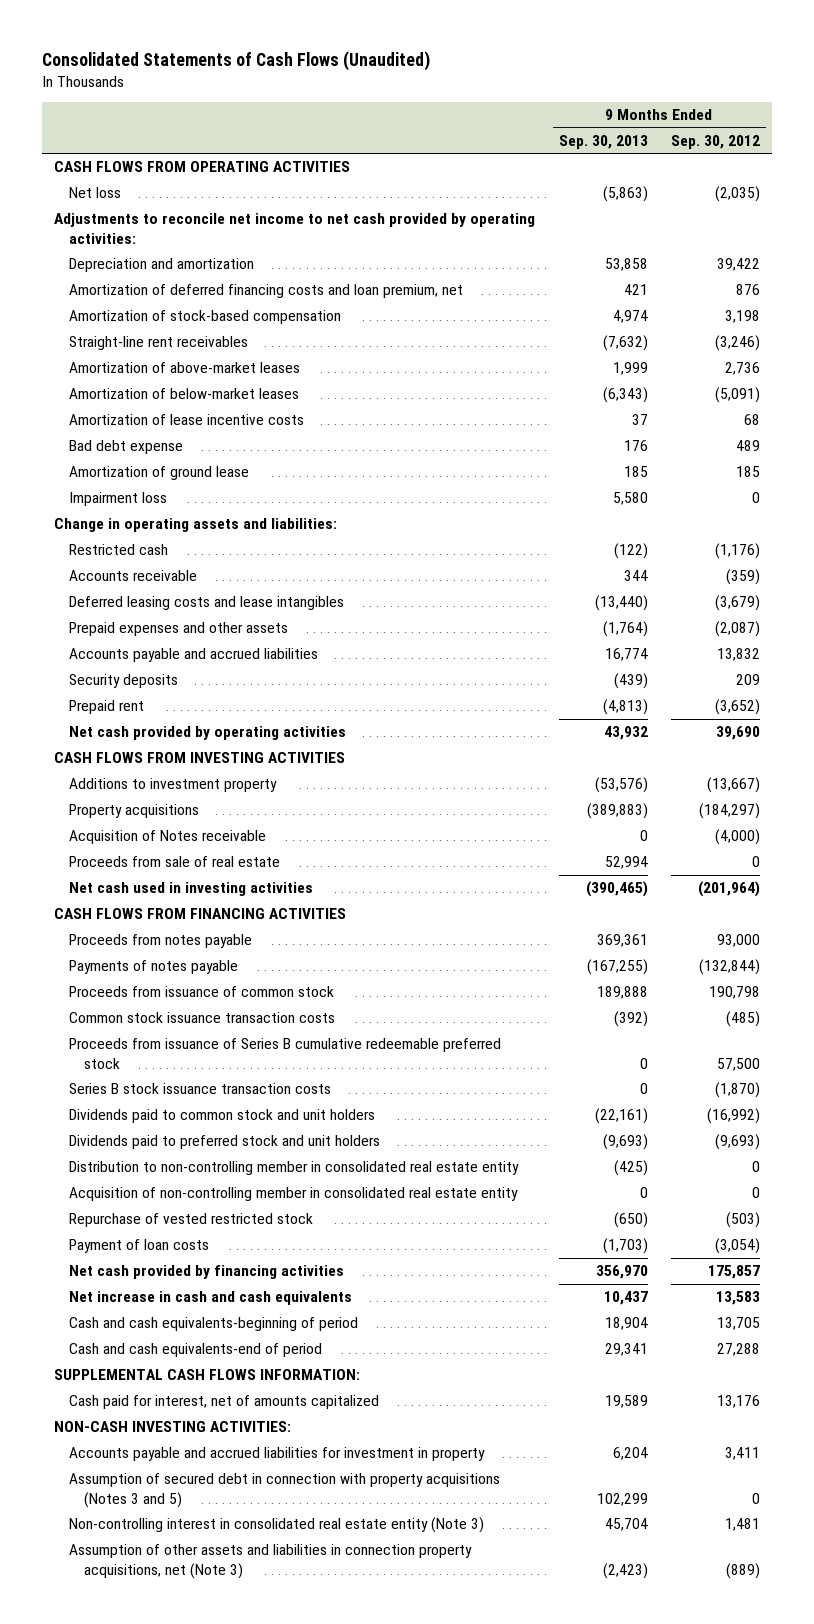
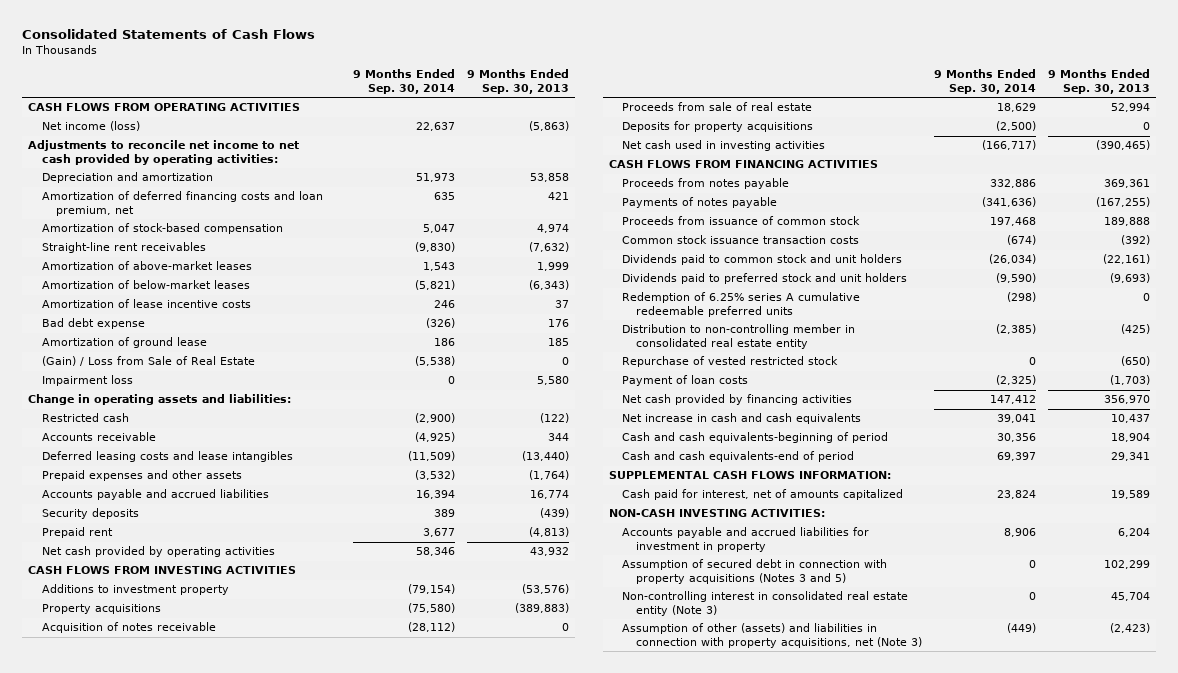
[42,50,431,71] Consolidated Statements of Cash Flows (Unaudited) -> [22,29,316,40] Consolidated Statements of Cash Flows
[671,134,761,149] Sep. 30, 2012 -> none
none -> [353,69,456,94] 9 Months Ended Sep. 30, 2014
[68,187,121,199] Net loss -> [41,121,140,132] Net income (loss)
none -> [41,356,255,367] (Gain) / Loss from Sale of Real Estate
[68,830,266,845] Acquisition of Notes receivable -> [41,622,216,634] Acquisition of notes receivable
none -> [622,121,814,133] Deposits for property acquisitions
[68,1038,501,1069] Proceeds from issuance of Series B cumulative redeemable preferred stock -> none
[68,1083,331,1095] Series B stock issuance transaction costs -> none
none -> [622,292,861,317] Redemption of 6.25% series A cumulative redeemable preferred units
[68,1187,518,1202] Acquisition of non-controlling member in consolidated real estate entity -> none
[68,1544,472,1579] Assumption of other assets and liabilities in connection property acquisitions, net (Note 3) -> [622,623,923,648] Assumption of other (assets) and liabilities in connection with property acquisitions, net (Note 3)

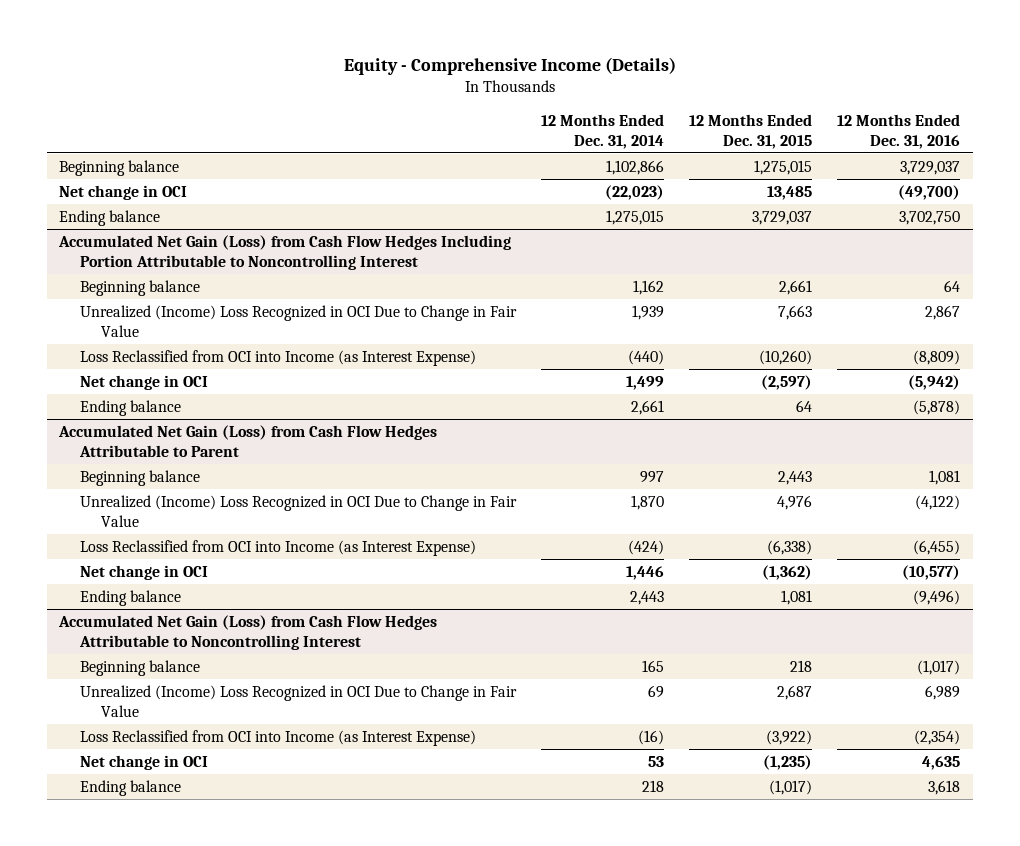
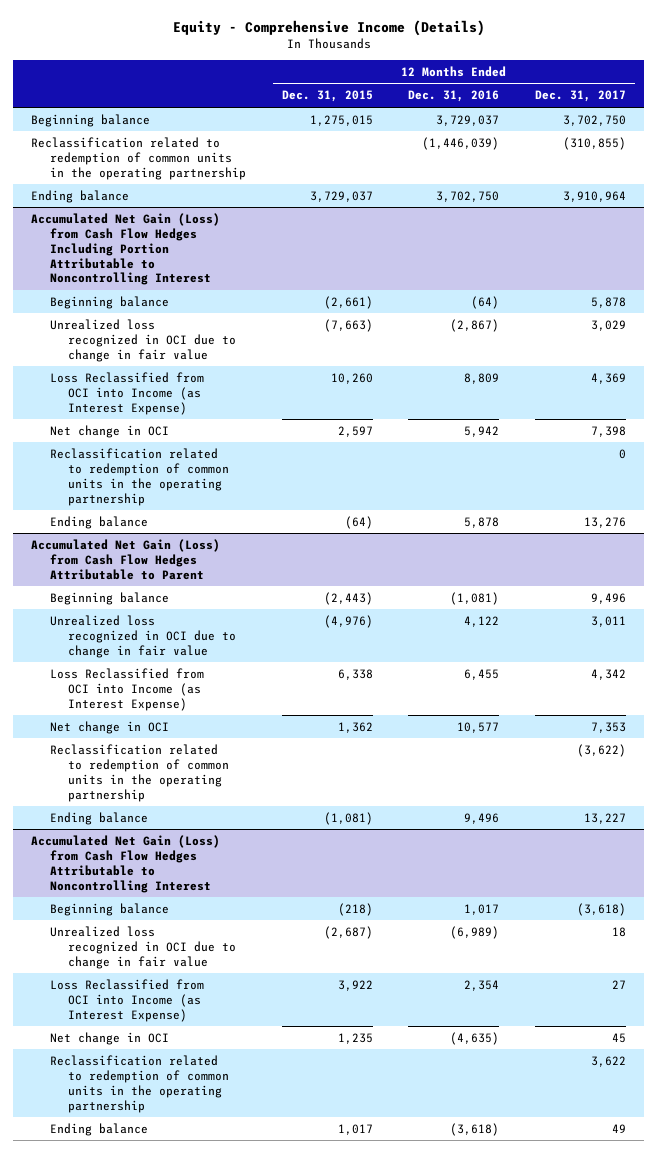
[541,114,665,149] 12 Months Ended Dec. 31, 2014 -> none
none -> [535,90,627,103] Dec. 31, 2017
[59,184,188,200] Net change in OCI -> none
none -> [31,136,246,180] Reclassification related to redemption of common units in the operating partnership
[779,279,813,295] 2,661 -> [323,295,373,309] (2,661)
[944,279,961,292] 64 -> [471,295,500,309] (64)
[80,304,518,337] Unrealized (Income) Loss Recognized in OCI Due to Change in Fair Value -> [49,318,237,362] Unrealized loss recognized in OCI due to change in fair value
[778,304,813,320] 7,663 -> [323,318,373,332] (7,663)
[925,304,961,320] 2,867 -> [450,318,500,332] (2,867)
[759,349,813,365] (10,260) -> [330,372,373,384] 10,260
[913,349,961,365] (8,809) -> [464,372,500,384] 8,809
[761,374,813,390] (2,597) -> [337,425,373,437] 2,597
[908,374,961,390] (5,942) -> [464,425,500,437] 5,942
none -> [49,447,230,506] Reclassification related to redemption of common units in the operating partnership
[796,399,813,412] 64 -> [344,515,373,529] (64)
[913,399,961,415] (5,878) -> [464,516,500,528] 5,878
[778,470,813,485] 2,443 -> [323,591,373,605] (2,443)
[929,469,961,485] 1,081 -> [450,591,500,605] (1,081)
[80,494,518,527] Unrealized (Income) Loss Recognized in OCI Due to Change in Fair Value -> [49,614,237,658] Unrealized loss recognized in OCI due to change in fair value
[777,494,813,510] 4,976 -> [323,614,373,628] (4,976)
[915,494,961,510] (4,122) -> [464,615,500,627] 4,122
[767,539,813,555] (6,338) -> [337,668,373,680] 6,338
[913,539,961,555] (6,455) -> [464,668,500,680] 6,455
[762,564,813,580] (1,362) -> [337,721,373,733] 1,362
[902,564,961,580] (10,577) -> [457,721,500,733] 10,577
none -> [49,743,230,802] Reclassification related to redemption of common units in the operating partnership
[781,589,813,605] 1,081 -> [323,811,373,825] (1,081)
[913,589,961,605] (9,496) -> [464,812,500,824] 9,496
[790,659,813,672] 218 -> [337,902,373,916] (218)
[917,659,961,675] (1,017) -> [464,903,500,915] 1,017
[80,684,518,717] Unrealized (Income) Loss Recognized in OCI Due to Change in Fair Value -> [49,925,237,969] Unrealized loss recognized in OCI due to change in fair value
[777,684,813,700] 2,687 -> [323,925,373,939] (2,687)
[925,684,961,700] 6,989 -> [450,925,500,939] (6,989)
[766,729,813,745] (3,922) -> [337,979,373,991] 3,922
[914,729,961,745] (2,354) -> [464,979,500,991] 2,354
[763,754,813,770] (1,235) -> [337,1032,373,1044] 1,235
[922,755,961,770] 4,635 -> [450,1031,500,1045] (4,635)
none -> [49,1054,230,1113] Reclassification related to redemption of common units in the operating partnership
[769,779,813,795] (1,017) -> [337,1123,373,1135] 1,017
[928,779,961,795] 3,618 -> [450,1122,500,1136] (3,618)

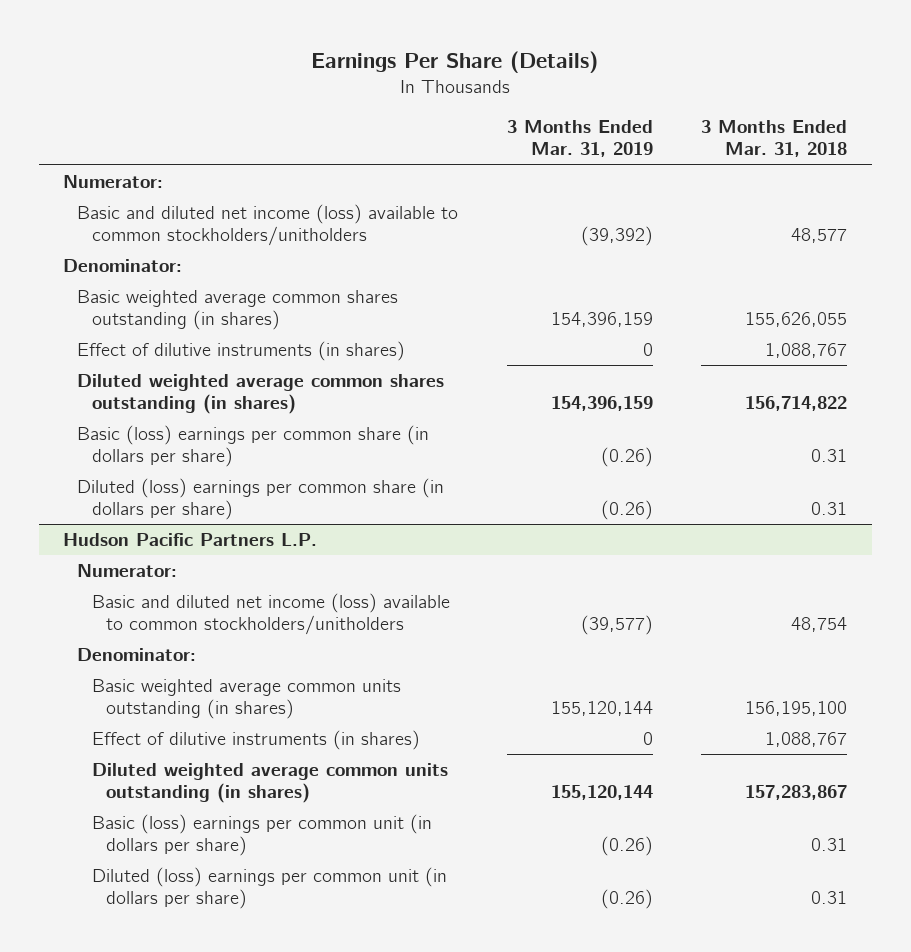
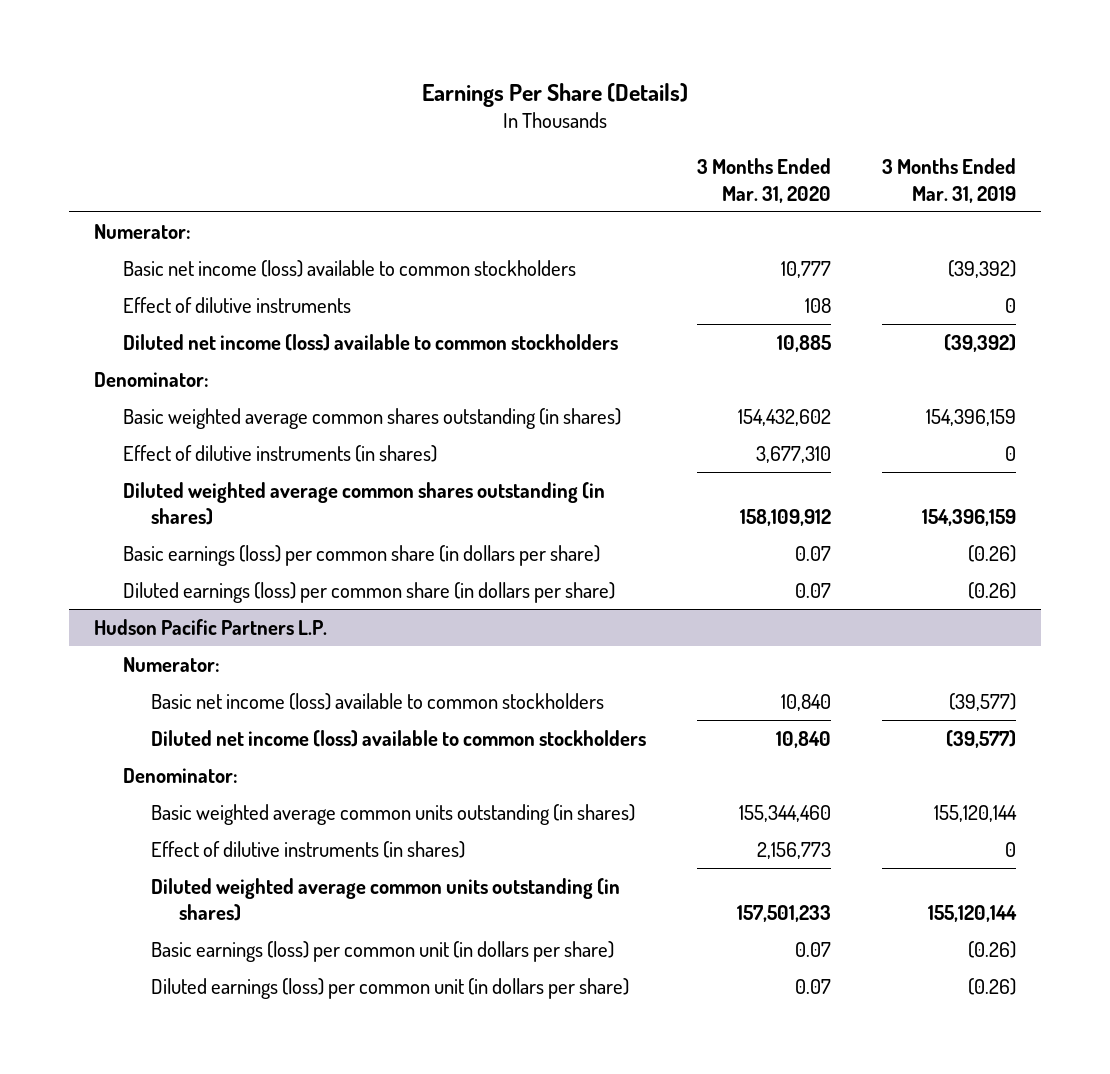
[701,120,848,158] 3 Months Ended Mar. 31, 2018 -> none
none -> [696,158,831,204] 3 Months Ended Mar. 31, 2020
[77,204,459,247] Basic and diluted net income (loss) available to common stockholders/unitholders -> [122,259,576,277] Basic net income (loss) available to common stockholders
none -> [122,296,351,313] Effect of dilutive instruments
none -> [122,333,618,351] Diluted net income (loss) available to common stockholders
[77,425,430,468] Basic (loss) earnings per common share (in dollars per share) -> [122,544,600,566] Basic earnings (loss) per common share (in dollars per share)
[77,478,445,521] Diluted (loss) earnings per common share (in dollars per share) -> [122,581,615,603] Diluted earnings (loss) per common share (in dollars per share)
[91,593,450,636] Basic and diluted net income (loss) available to common stockholders/unitholders -> [151,692,605,710] Basic net income (loss) available to common stockholders
none -> [151,729,647,747] Diluted net income (loss) available to common stockholders
[91,814,432,857] Basic (loss) earnings per common unit (in dollars per share) -> [151,940,615,962] Basic earnings (loss) per common unit (in dollars per share)
[91,867,447,910] Diluted (loss) earnings per common unit (in dollars per share) -> [151,977,630,999] Diluted earnings (loss) per common unit (in dollars per share)

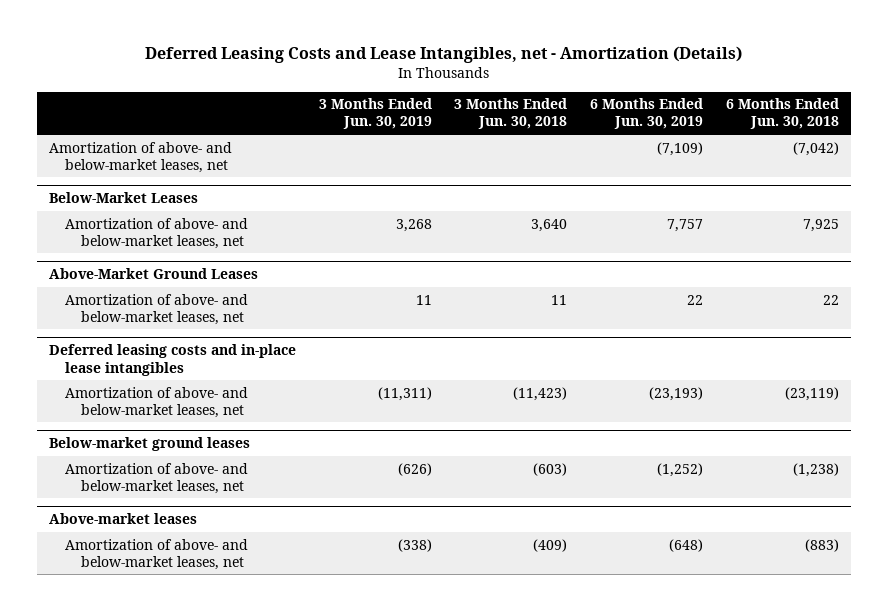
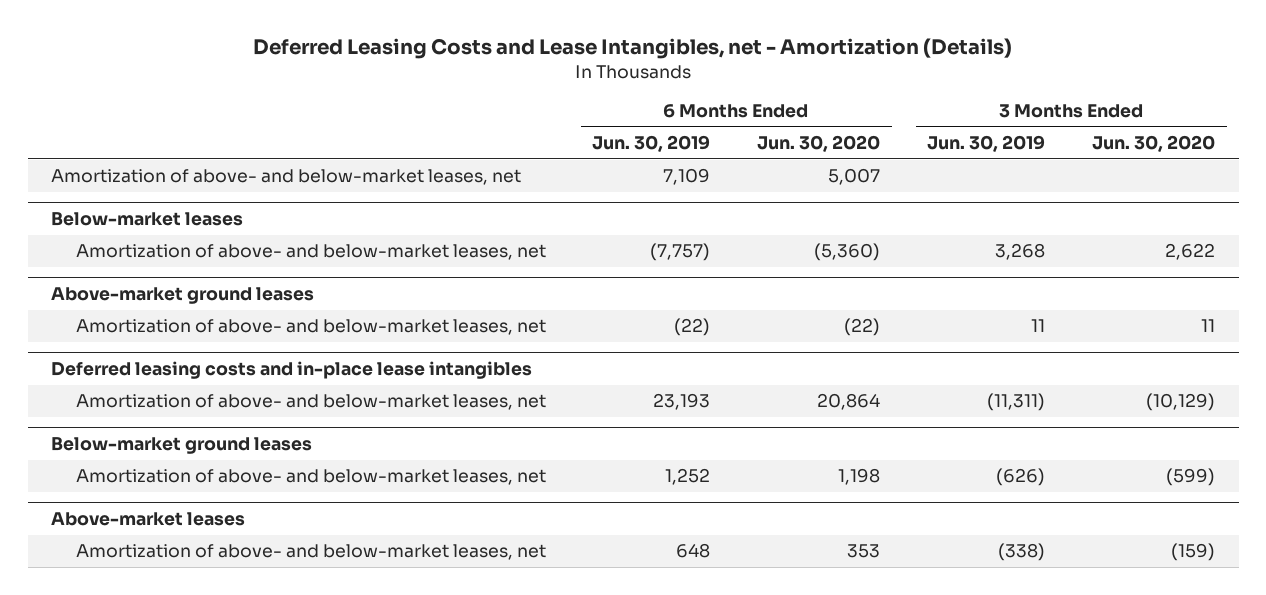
[454,98,568,130] 3 Months Ended Jun. 30, 2018 -> none
[726,98,840,130] 6 Months Ended Jun. 30, 2018 -> none
none -> [757,135,881,153] Jun. 30, 2020
none -> [1092,135,1216,153] Jun. 30, 2020
[657,141,704,156] (7,109) -> [663,168,711,186] 7,109
[48,192,198,204] Below-Market Leases -> [51,211,244,226] Below-market leases
[667,218,704,232] 7,757 -> [650,243,711,262] (7,757)
[48,268,258,280] Above-Market Ground Leases -> [51,286,315,304] Above-market ground leases
[687,294,704,305] 22 -> [674,318,711,337] (22)
[649,386,704,401] (23,193) -> [653,393,711,411] 23,193
[657,462,704,477] (1,252) -> [665,468,711,486] 1,252
[669,538,704,552] (648) -> [676,543,711,559] 648

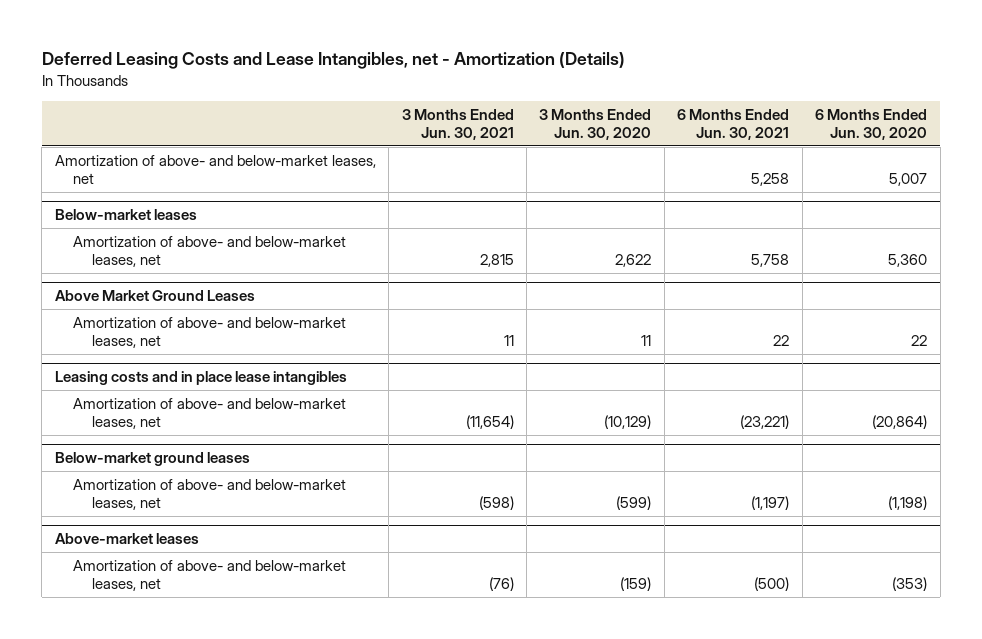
[592,135,711,153] Jun. 30, 2019 -> none
[927,135,1046,153] Jun. 30, 2019 -> none
none -> [401,108,514,141] 3 Months Ended Jun. 30, 2021
none -> [677,108,790,141] 6 Months Ended Jun. 30, 2021
[814,243,881,262] (5,360) -> [888,254,928,268] 5,360
[51,286,315,304] Above-market ground leases -> [54,289,255,301] Above Market Ground Leases
[844,318,881,337] (22) -> [911,335,928,347] 22
[51,360,533,379] Deferred leasing costs and in-place lease intangibles -> [54,370,347,385] Leasing costs and in place lease intangibles
[817,393,881,411] 20,864 -> [872,415,928,430] (20,864)
[838,468,881,486] 1,198 -> [888,496,928,511] (1,198)
[847,544,881,559] 353 -> [892,577,928,592] (353)

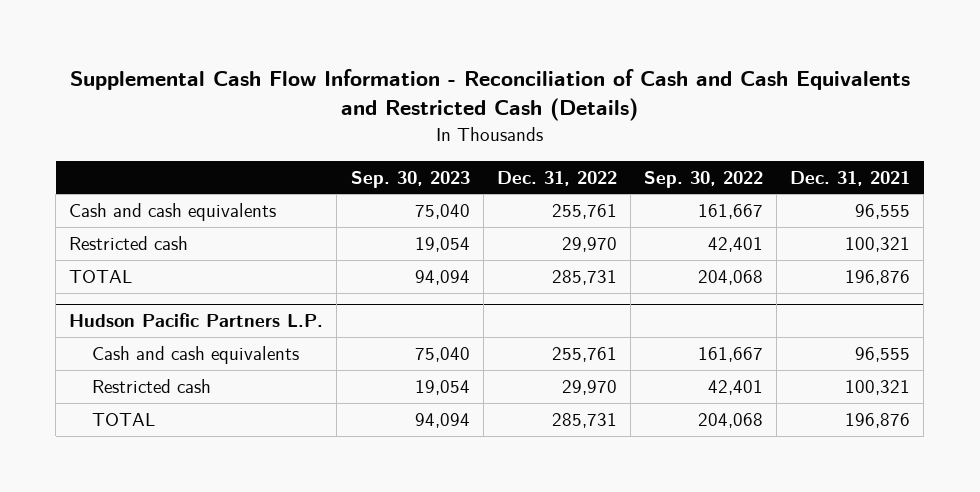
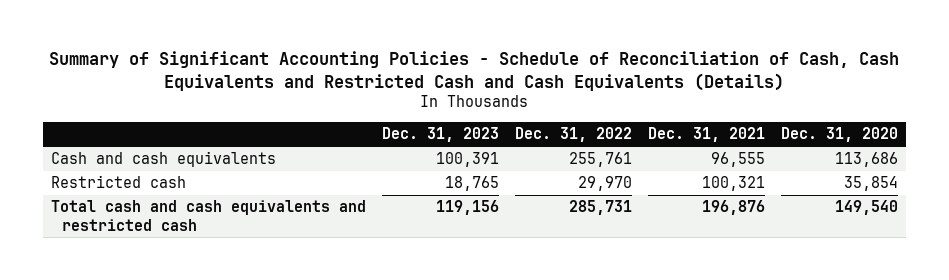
[69,68,910,122] Supplemental Cash Flow Information - Reconciliation of Cash and Cash Equivalents and Restricted Cash (Details) -> [49,51,900,91] Summary of Significant Accounting Policies - Schedule of Reconciliation of Cash, Cash Equivalents and Restricted Cash and Cash Equivalents (Details)
[350,170,470,188] Sep. 30, 2023 -> none
[643,170,763,188] Sep. 30, 2022 -> none
none -> [381,127,499,143] Dec. 31, 2023
none -> [781,127,899,143] Dec. 31, 2020
[69,313,324,328] Hudson Pacific Partners L.P. -> none
[92,346,300,365] Cash and cash equivalents -> none
[92,379,212,394] Restricted cash -> none
[92,413,156,427] TOTAL -> none
[69,270,133,284] TOTAL -> [50,200,366,231] Total cash and cash equivalents and restricted cash

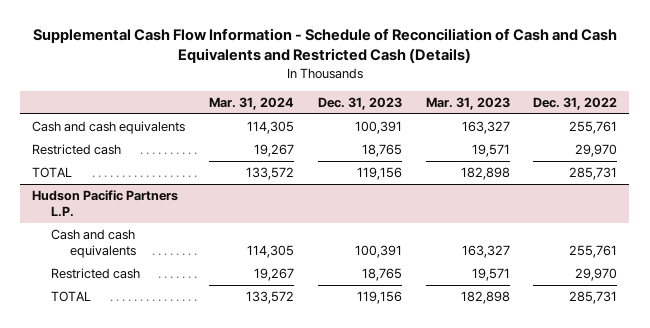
[49,51,900,91] Summary of Significant Accounting Policies - Schedule of Reconciliation of Cash, Cash Equivalents and Restricted Cash and Cash Equivalents (Details) -> [32,28,617,64] Supplemental Cash Flow Information - Schedule of Reconciliation of Cash and Cash Equivalents and Restricted Cash (Details)
[647,127,765,143] Dec. 31, 2021 -> none
[781,127,899,143] Dec. 31, 2020 -> none
none -> [208,96,294,110] Mar. 31, 2024
none -> [425,96,510,110] Mar. 31, 2023
[50,200,366,231] Total cash and cash equivalents and restricted cash -> [32,167,73,179] TOTAL
none -> [32,190,179,217] Hudson Pacific Partners L.P.
none -> [51,229,137,258] Cash and cash equivalents
none -> [51,268,141,280] Restricted cash
none -> [51,291,92,303] TOTAL

